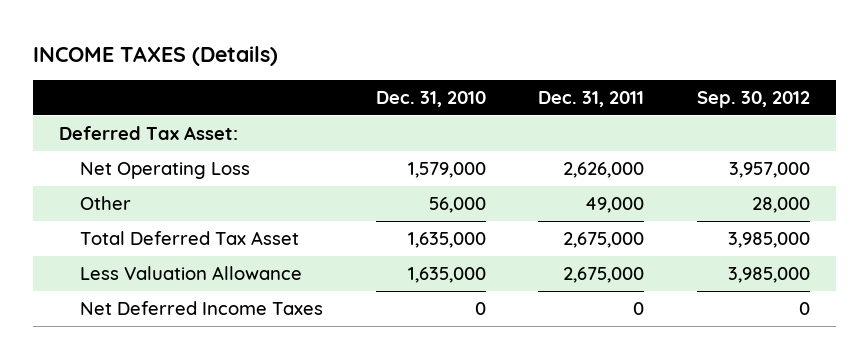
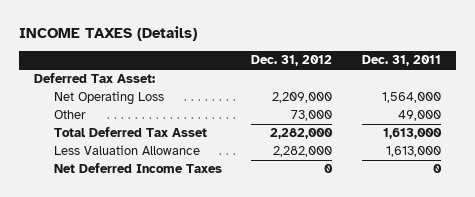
[375,91,486,108] Dec. 31, 2010 -> none
[696,91,810,109] Sep. 30, 2012 -> none
none -> [251,55,333,67] Dec. 31, 2012
[563,161,645,178] 2,626,000 -> [382,92,442,104] 1,564,000
[563,231,645,248] 2,675,000 -> [383,128,443,140] 1,613,000
[563,266,645,283] 2,675,000 -> [386,146,442,158] 1,613,000

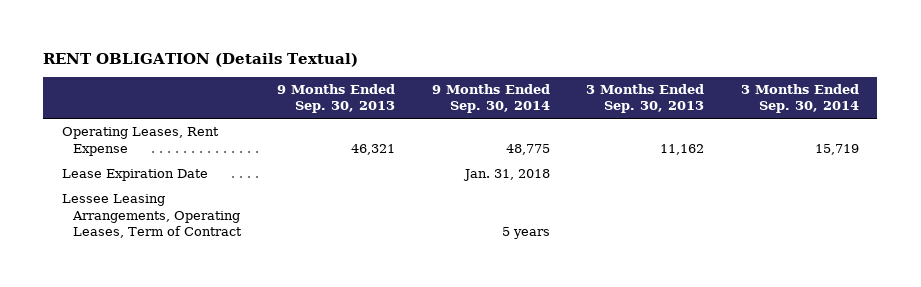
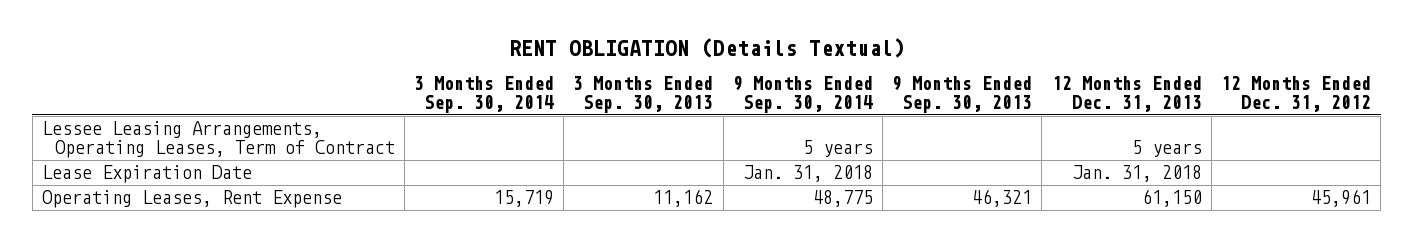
none -> [1051,76,1202,113] 12 Months Ended Dec. 31, 2013
none -> [1221,76,1372,113] 12 Months Ended Dec. 31, 2012
[61,169,208,182] Lease Expiration Date -> [41,165,252,184] Lease Expiration Date
[61,127,219,156] Operating Leases, Rent Expense -> [41,190,342,209] Operating Leases, Rent Expense

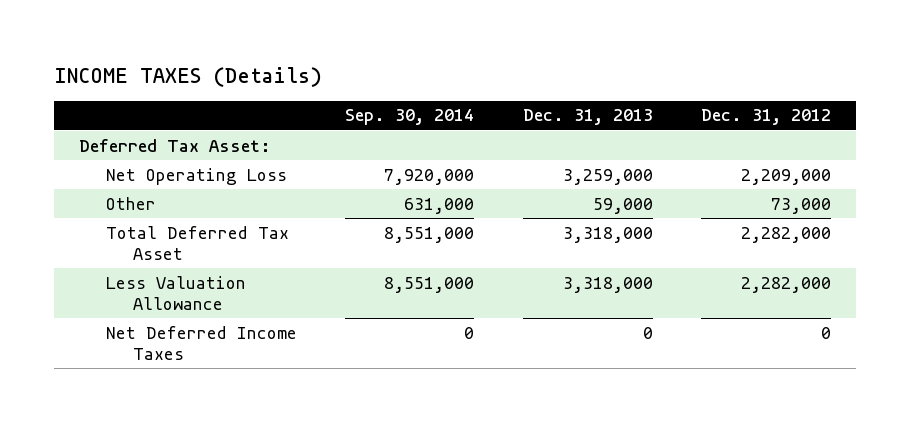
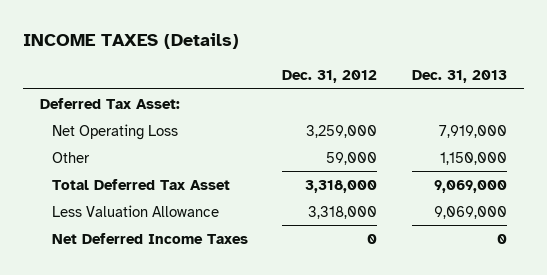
[345,109,475,126] Sep. 30, 2014 -> none
[562,168,653,185] 3,259,000 -> [438,124,507,138] 7,919,000
[741,168,832,185] 2,209,000 -> [306,124,378,138] 3,259,000
[592,197,653,214] 59,000 -> [439,151,507,165] 1,150,000
[771,197,832,214] 73,000 -> [326,151,378,165] 59,000
[562,226,653,243] 3,318,000 -> [433,179,507,193] 9,069,000
[741,226,832,243] 2,282,000 -> [305,179,378,193] 3,318,000
[562,276,653,293] 3,318,000 -> [433,205,507,219] 9,069,000
[741,276,832,293] 2,282,000 -> [308,205,378,219] 3,318,000

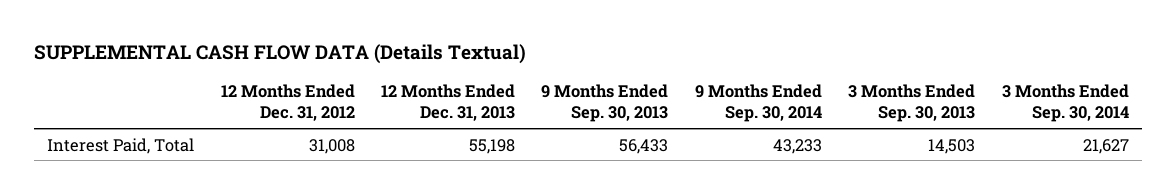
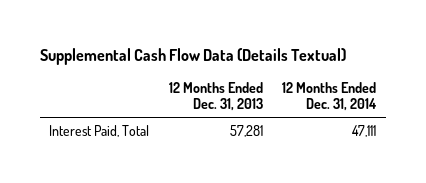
[33,44,526,65] SUPPLEMENTAL CASH FLOW DATA (Details Textual) -> [39,48,346,66] Supplemental Cash Flow Data (Details Textual)
[220,84,355,122] 12 Months Ended Dec. 31, 2012 -> none
[541,84,669,123] 9 Months Ended Sep. 30, 2013 -> none
[694,84,822,123] 9 Months Ended Sep. 30, 2014 -> none
[848,84,976,123] 3 Months Ended Sep. 30, 2013 -> none
[1001,84,1129,123] 3 Months Ended Sep. 30, 2014 -> none
none -> [282,82,378,112] 12 Months Ended Dec. 31, 2014
[469,138,516,154] 55,198 -> [229,124,263,137] 57,281

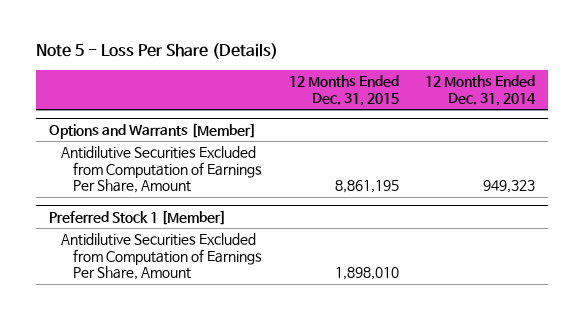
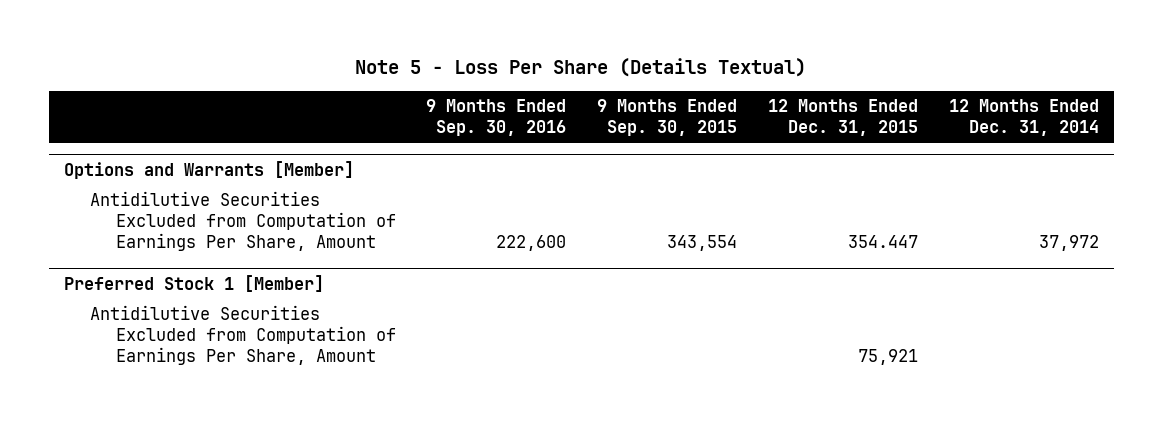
[35,43,278,60] Note 5 - Loss Per Share (Details) -> [355,58,807,78] Note 5 - Loss Per Share (Details Textual)
none -> [426,99,567,137] 9 Months Ended Sep. 30, 2016
none -> [597,99,738,137] 9 Months Ended Sep. 30, 2015
[334,179,399,193] 8,861,195 -> [847,235,918,249] 354.447
[483,179,536,193] 949,323 -> [1038,235,1099,252] 37,972
[334,266,399,280] 1,898,010 -> [857,349,918,366] 75,921

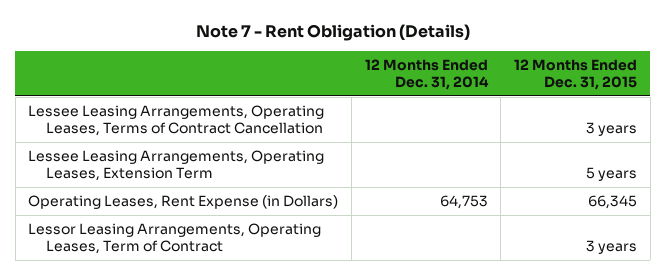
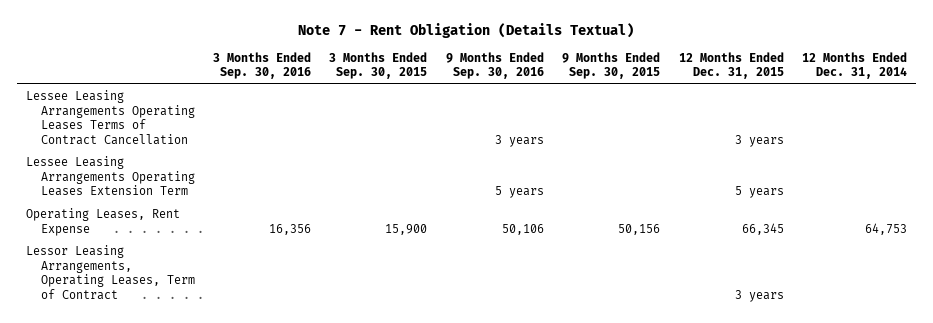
[195,23,470,41] Note 7 - Rent Obligation (Details) -> [298,22,635,38] Note 7 - Rent Obligation (Details Textual)
none -> [213,52,312,80] 3 Months Ended Sep. 30, 2016
none -> [329,52,428,80] 3 Months Ended Sep. 30, 2015
none -> [445,52,544,80] 9 Months Ended Sep. 30, 2016
none -> [562,52,661,80] 9 Months Ended Sep. 30, 2015
[28,104,325,137] Lessee Leasing Arrangements, Operating Leases, Terms of Contract Cancellation -> [25,90,195,145] Lessee Leasing Arrangements Operating Leases Terms of Contract Cancellation
[28,149,325,182] Lessee Leasing Arrangements, Operating Leases, Extension Term -> [25,156,195,197] Lessee Leasing Arrangements Operating Leases Extension Term
[28,194,339,209] Operating Leases, Rent Expense (in Dollars) -> [25,208,180,236] Operating Leases, Rent Expense

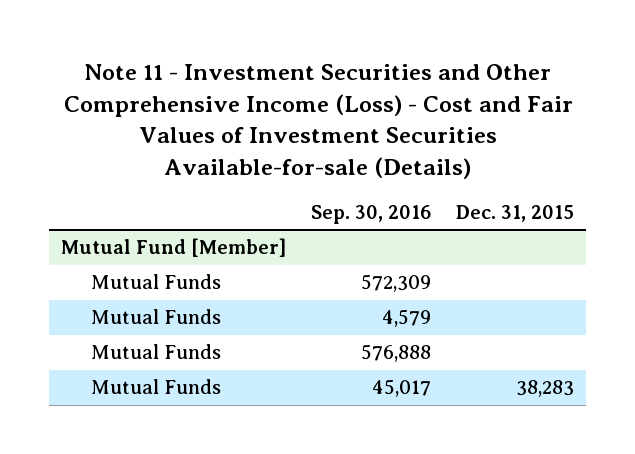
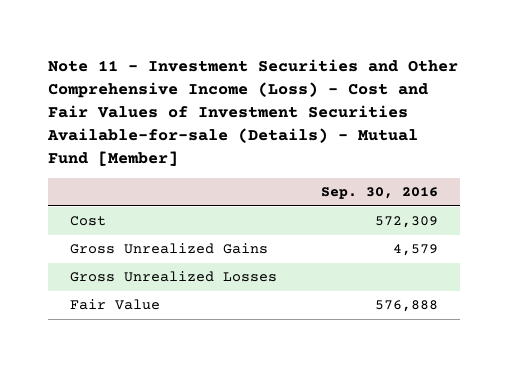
[63,64,573,179] Note 11 - Investment Securities and Other Comprehensive Income (Loss) - Cost and Fair Values of Investment Securities Available-for-sale (Details) -> [46,58,458,167] Note 11 - Investment Securities and Other Comprehensive Income (Loss) - Cost and Fair Values of Investment Securities Available-for-sale (Details) - Mutual Fund [Member]
[455,205,574,223] Dec. 31, 2015 -> none
[61,238,287,258] Mutual Fund [Member] -> none
[91,379,222,395] Mutual Funds -> none
[91,274,222,290] Mutual Funds -> [69,216,106,227] Cost
[91,309,222,325] Mutual Funds -> [69,243,268,255] Gross Unrealized Gains
none -> [69,271,277,283] Gross Unrealized Losses
[91,344,222,360] Mutual Funds -> [69,299,160,311] Fair Value

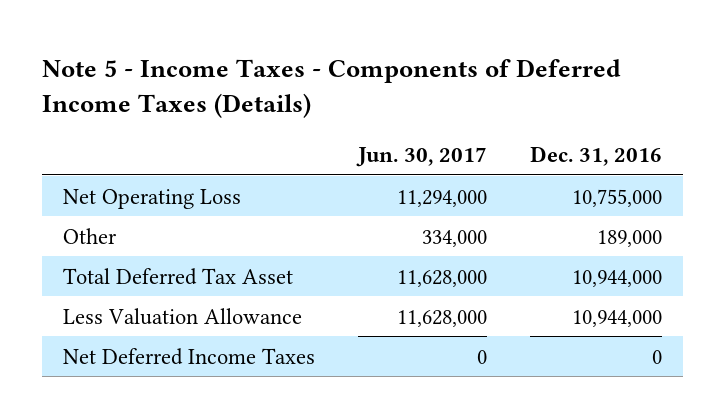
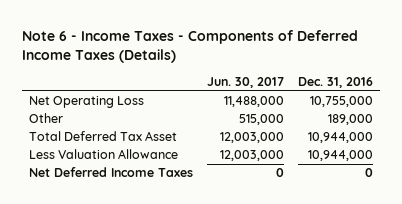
[41,58,621,118] Note 5 - Income Taxes - Components of Deferred Income Taxes (Details) -> [21,30,358,64] Note 6 - Income Taxes - Components of Deferred Income Taxes (Details)
[396,189,487,207] 11,294,000 -> [223,96,284,108] 11,488,000
[421,229,487,247] 334,000 -> [238,114,284,126] 515,000
[396,269,487,287] 11,628,000 -> [219,132,284,144] 12,003,000
[396,309,487,327] 11,628,000 -> [219,150,284,162] 12,003,000

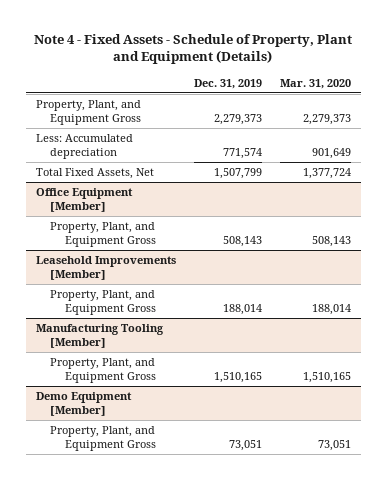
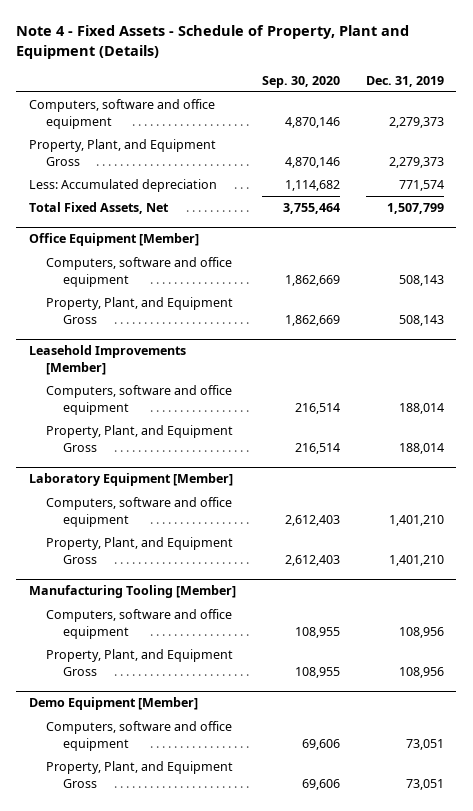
[280,78,352,89] Mar. 31, 2020 -> none
none -> [261,75,340,88] Sep. 30, 2020
none -> [29,99,216,129] Computers, software and office equipment
none -> [46,257,233,287] Computers, software and office equipment
none -> [46,385,233,415] Computers, software and office equipment
none -> [29,473,234,487] Laboratory Equipment [Member]
none -> [46,497,233,527] Computers, software and office equipment
none -> [46,537,234,564] Property, Plant, and Equipment Gross
none -> [46,609,233,639] Computers, software and office equipment
[213,372,262,384] 1,510,165 -> [398,666,444,678] 108,956
none -> [46,721,233,751] Computers, software and office equipment

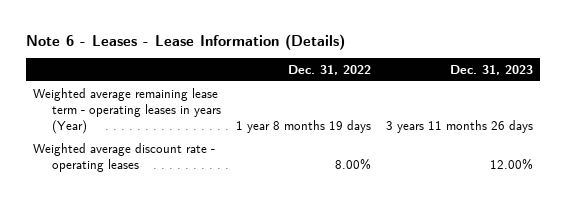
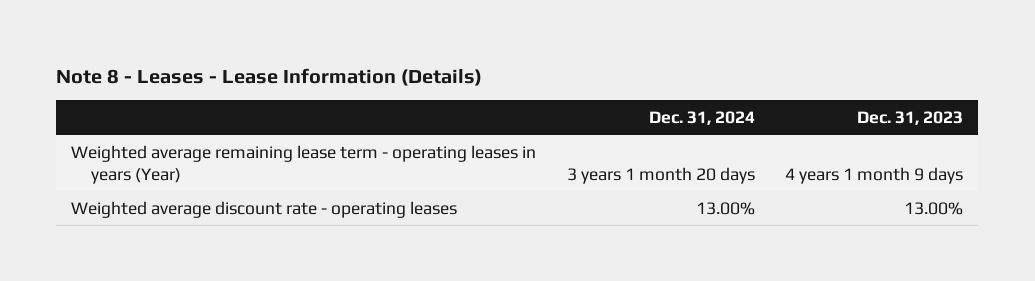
[25,33,345,50] Note 6 - Leases - Lease Information (Details) -> [56,68,483,87] Note 8 - Leases - Lease Information (Details)
[287,65,371,76] Dec. 31, 2022 -> none
none -> [648,110,755,125] Dec. 31, 2024
[385,119,533,133] 3 years 11 months 26 days -> [785,166,964,184] 4 years 1 month 9 days
[489,157,533,170] 12.00% -> [904,201,964,215] 13.00%

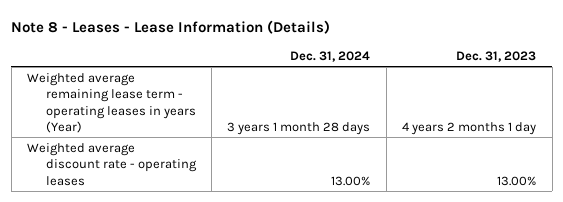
[566,166,755,184] 3 years 1 month 20 days -> [227,121,371,135] 3 years 1 month 28 days
[785,166,964,184] 4 years 1 month 9 days -> [402,121,537,135] 4 years 2 months 1 day

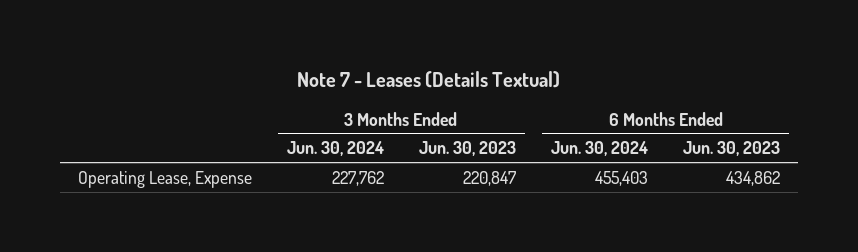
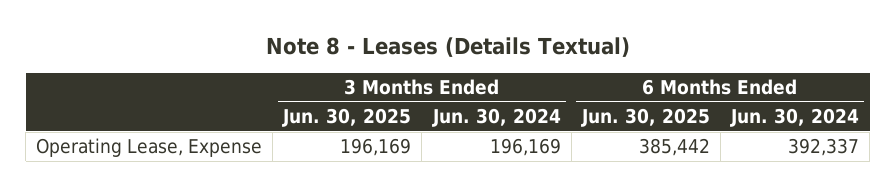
[296,71,560,89] Note 7 - Leases (Details Textual) -> [265,37,630,58] Note 8 - Leases (Details Textual)
[418,141,516,157] Jun. 30, 2023 -> none
[683,141,781,157] Jun. 30, 2023 -> none
none -> [282,108,412,128] Jun. 30, 2025
none -> [580,108,710,128] Jun. 30, 2025
[331,170,384,186] 227,762 -> [489,138,561,157] 196,169
[595,170,649,186] 455,403 -> [787,138,859,157] 392,337

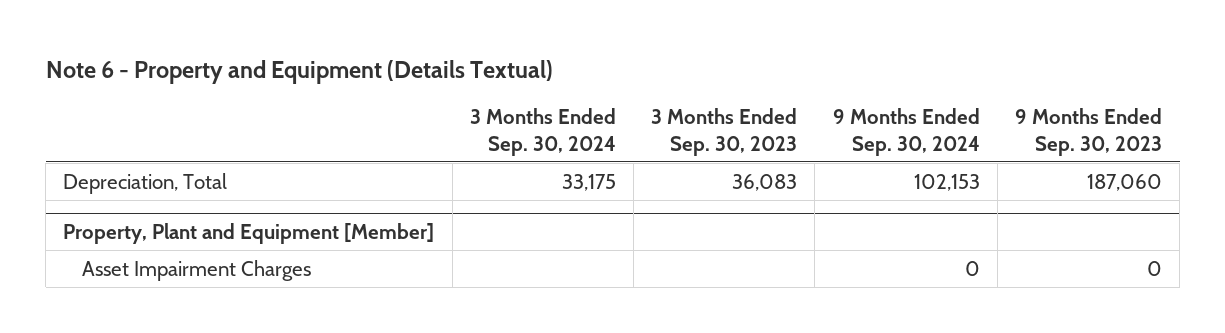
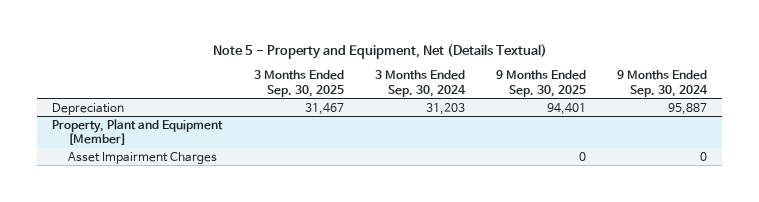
[45,59,553,84] Note 6 - Property and Equipment (Details Textual) -> [212,43,547,59] Note 5 - Property and Equipment, Net (Details Textual)
[651,107,798,156] 3 Months Ended Sep. 30, 2023 -> none
[1014,107,1162,156] 9 Months Ended Sep. 30, 2023 -> none
none -> [253,70,344,97] 3 Months Ended Sep. 30, 2025
none -> [495,70,586,97] 9 Months Ended Sep. 30, 2025
[63,172,228,194] Depreciation, Total -> [52,102,125,115] Depreciation
[561,173,616,191] 33,175 -> [425,102,465,115] 31,203
[913,173,980,191] 102,153 -> [667,102,707,115] 95,887

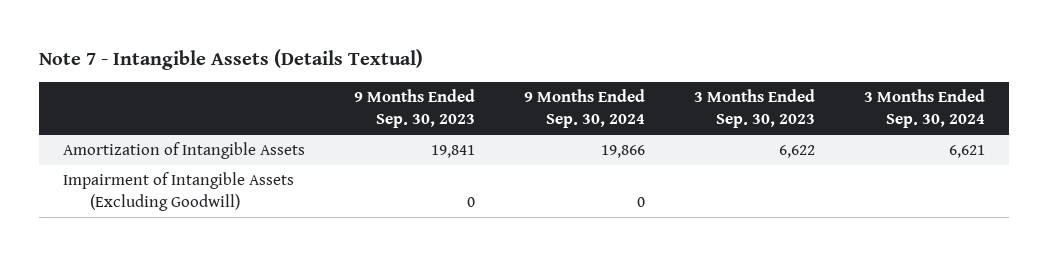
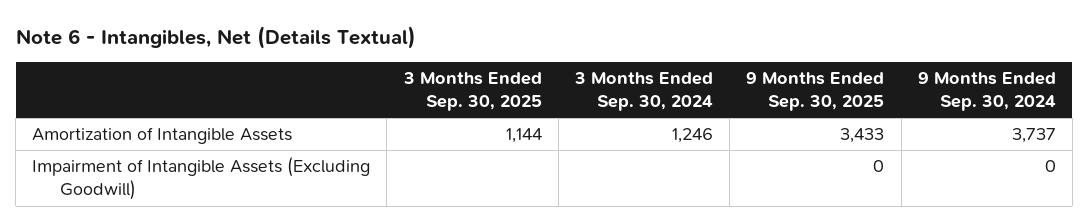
[38,48,423,70] Note 7 - Intangible Assets (Details Textual) -> [15,25,416,49] Note 6 - Intangibles, Net (Details Textual)
[354,89,476,129] 9 Months Ended Sep. 30, 2023 -> none
[693,89,815,129] 3 Months Ended Sep. 30, 2023 -> none
none -> [402,71,542,111] 3 Months Ended Sep. 30, 2025
none -> [746,71,885,111] 9 Months Ended Sep. 30, 2025
[600,145,645,159] 19,866 -> [1011,128,1056,144] 3,737
[948,145,985,159] 6,621 -> [672,128,714,144] 1,246

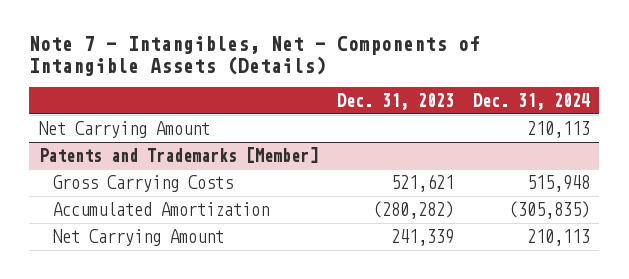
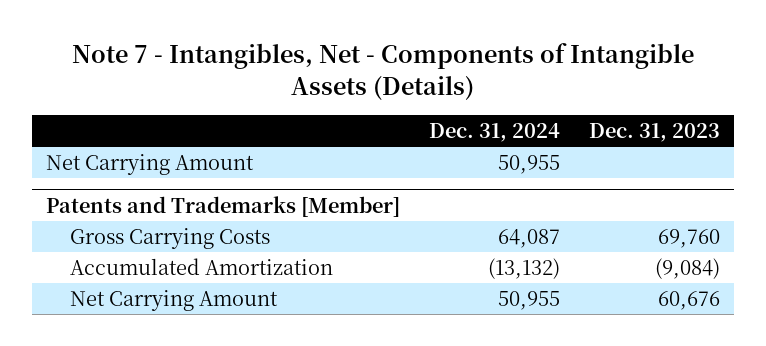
[526,120,590,138] 210,113 -> [498,155,561,175] 50,955
[390,173,454,192] 521,621 -> [657,229,720,249] 69,760
[526,174,590,192] 515,948 -> [498,229,561,249] 64,087
[372,200,454,219] (280,282) -> [654,258,720,280] (9,084)
[508,200,590,219] (305,835) -> [488,258,561,280] (13,132)
[390,228,454,246] 241,339 -> [657,291,720,311] 60,676
[526,228,590,246] 210,113 -> [498,291,561,311] 50,955

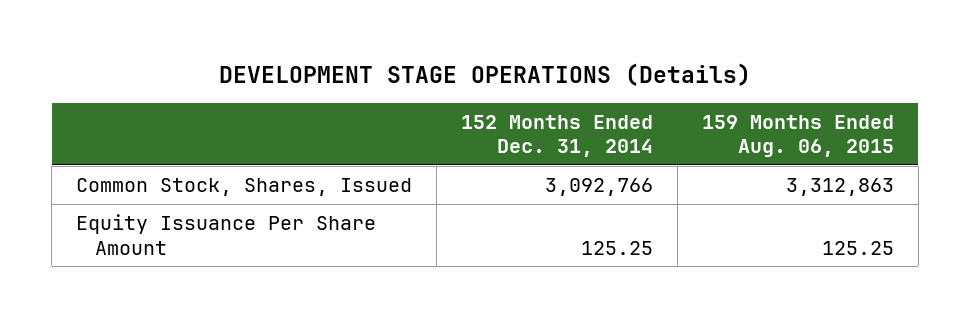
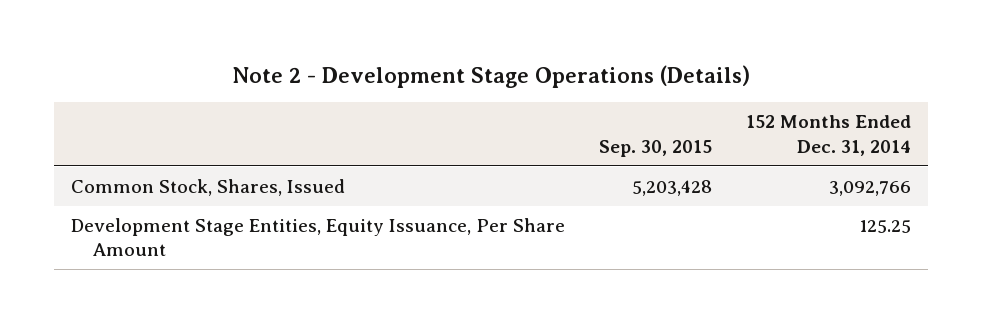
[219,62,752,86] DEVELOPMENT STAGE OPERATIONS (Details) -> [231,65,750,89] Note 2 - Development Stage Operations (Details)
[701,114,894,158] 159 Months Ended Aug. 06, 2015 -> none
none -> [598,139,712,157] Sep. 30, 2015
[76,214,377,255] Equity Issuance Per Share Amount -> [71,218,566,257] Development Stage Entities, Equity Issuance, Per Share Amount

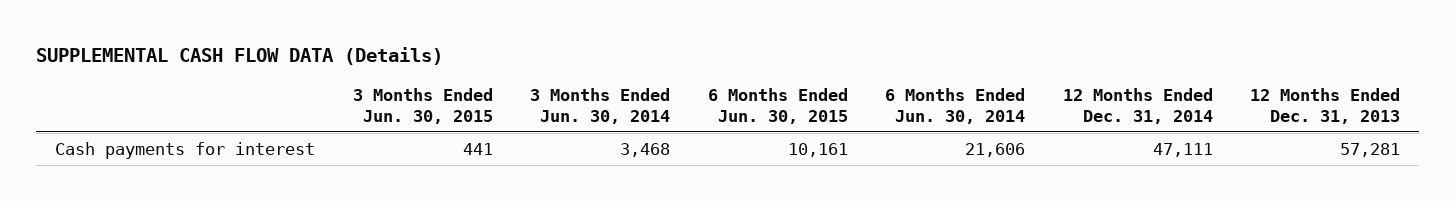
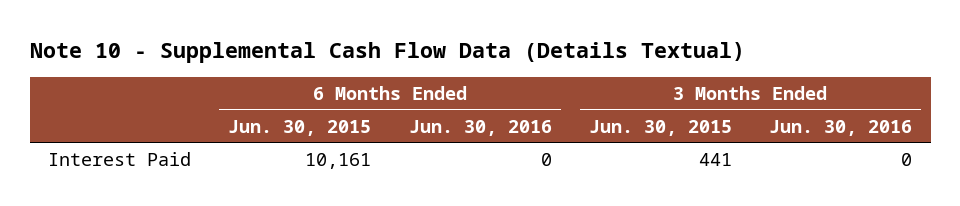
[36,47,444,66] SUPPLEMENTAL CASH FLOW DATA (Details) -> [29,42,745,64] Note 10 - Supplemental Cash Flow Data (Details Textual)
[530,87,671,124] 3 Months Ended Jun. 30, 2014 -> none
[885,87,1026,124] 6 Months Ended Jun. 30, 2014 -> none
[1062,87,1213,124] 12 Months Ended Dec. 31, 2014 -> none
[1250,87,1401,124] 12 Months Ended Dec. 31, 2013 -> none
none -> [408,119,552,136] Jun. 30, 2016
none -> [769,119,913,136] Jun. 30, 2016
[55,142,316,160] Cash payments for interest -> [48,152,192,167] Interest Paid

